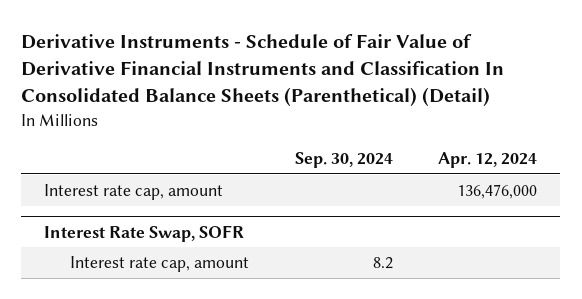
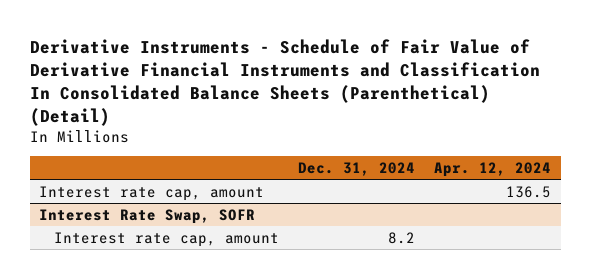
[294,152,393,169] Sep. 30, 2024 -> none
none -> [298,162,416,177] Dec. 31, 2024
[457,184,538,200] 136,476,000 -> [506,185,552,198] 136.5

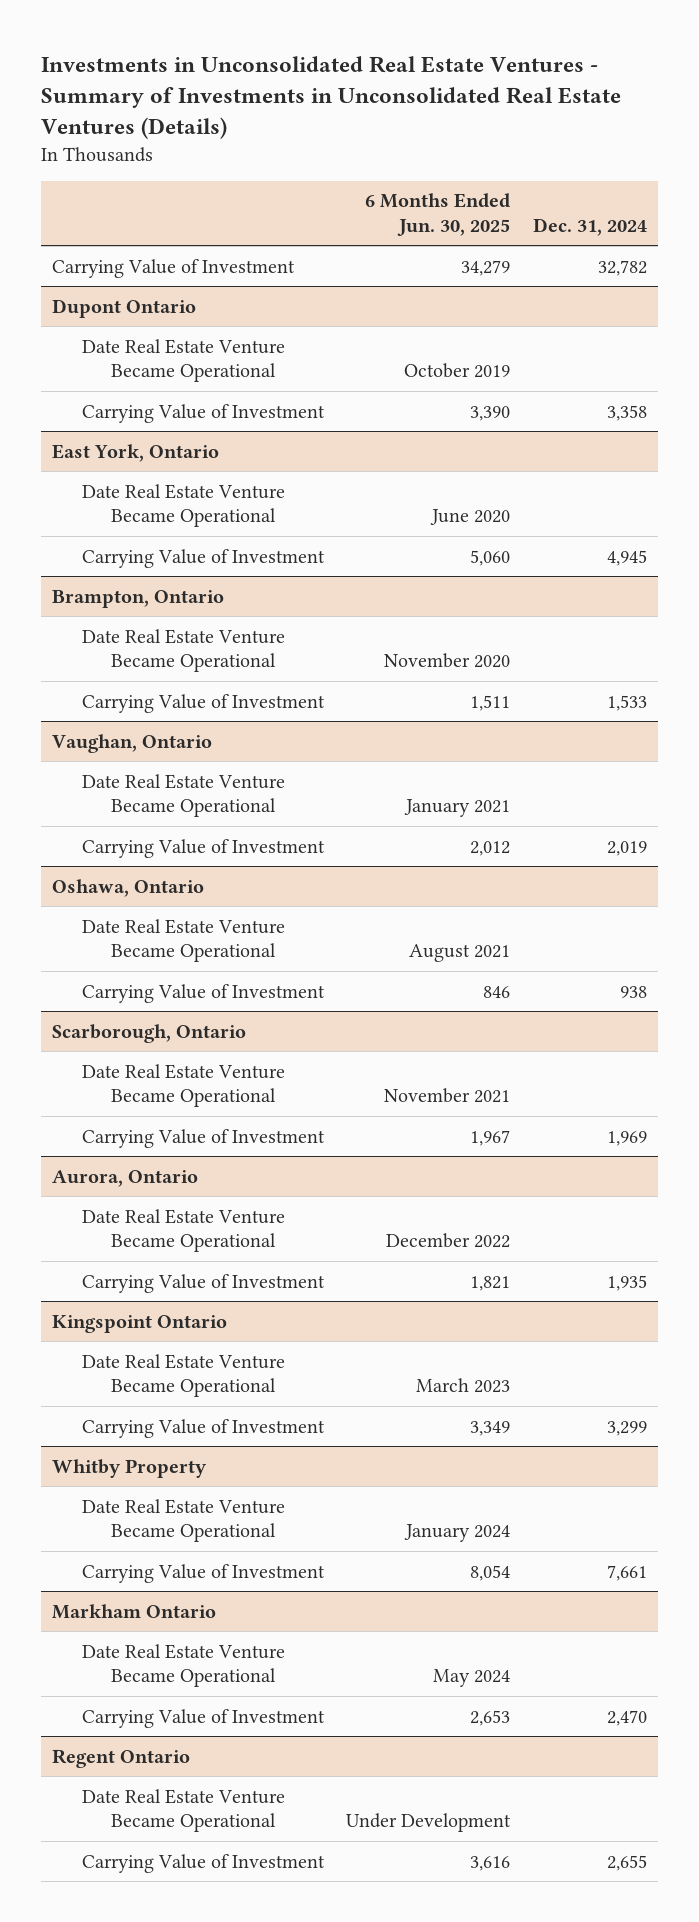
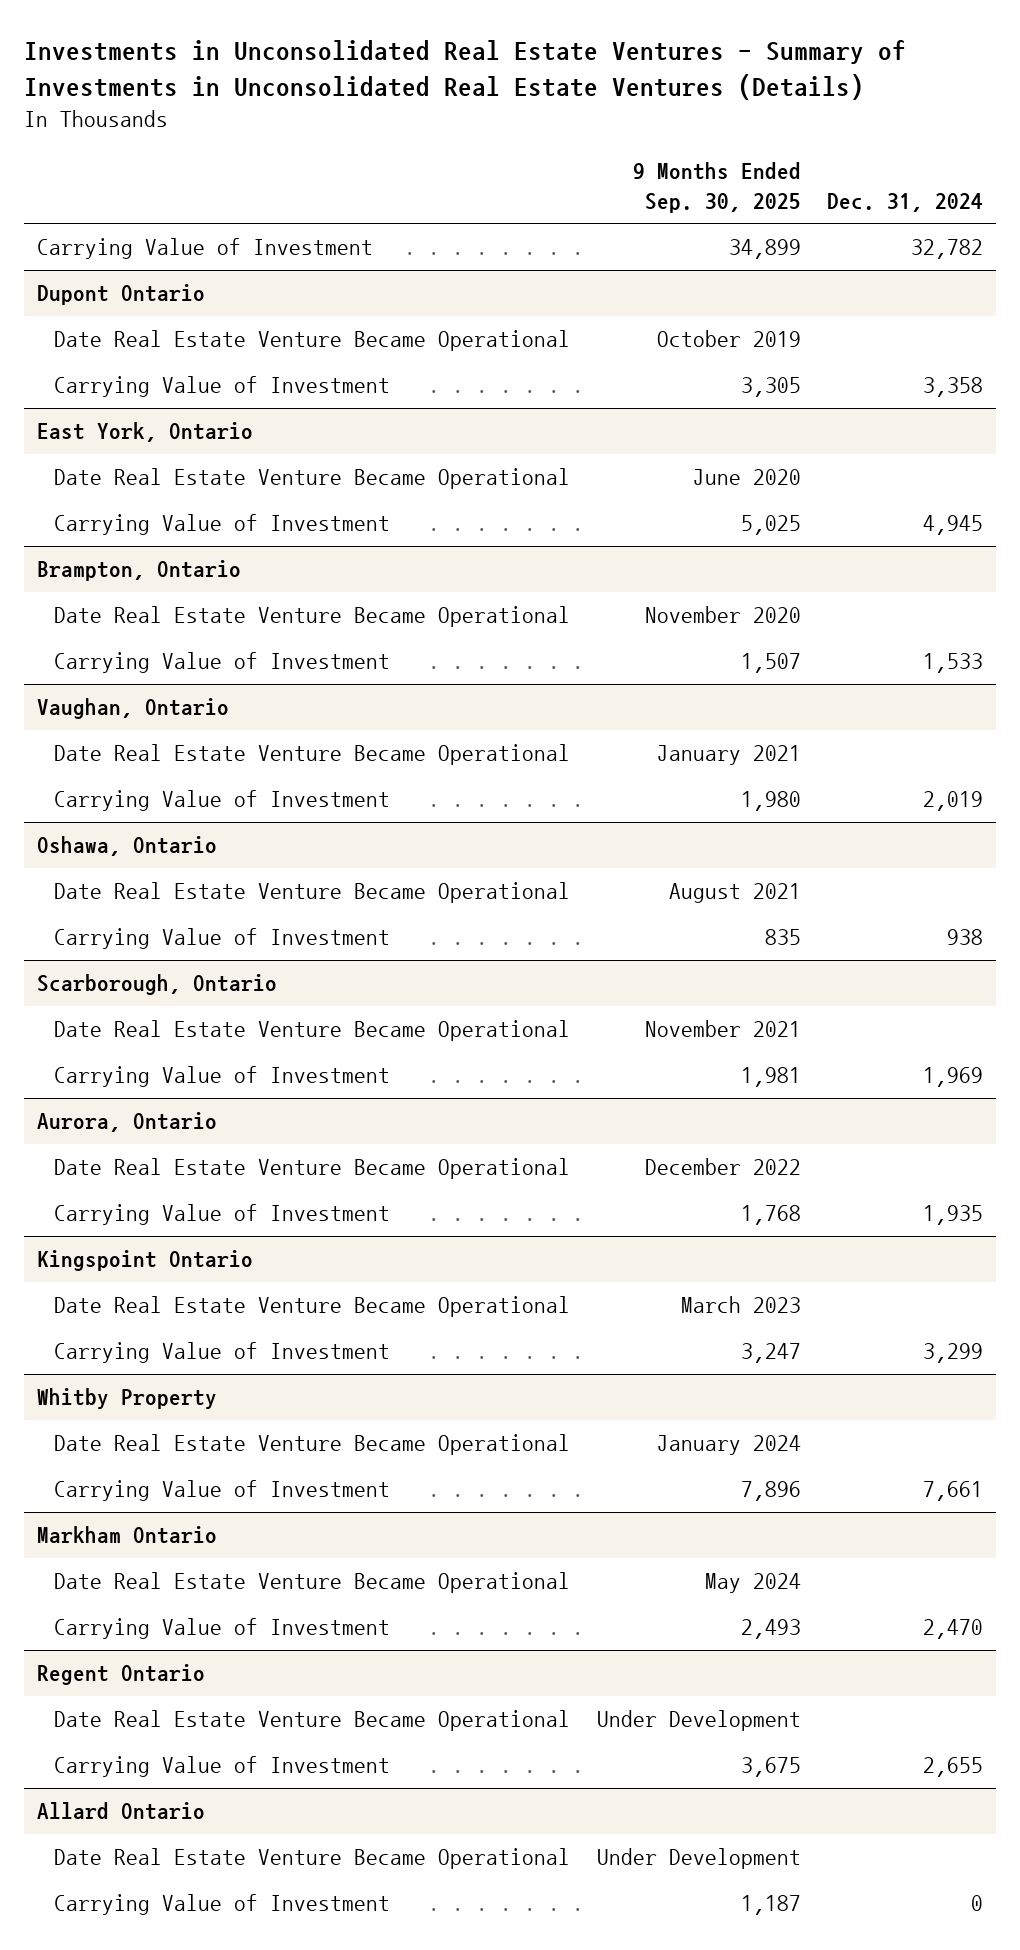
[365,193,511,236] 6 Months Ended Jun. 30, 2025 -> none
none -> [632,162,801,213] 9 Months Ended Sep. 30, 2025
none -> [37,1802,206,1821] Allard Ontario
none -> [54,1848,571,1870] Date Real Estate Venture Became Operational
none -> [54,1894,391,1916] Carrying Value of Investment

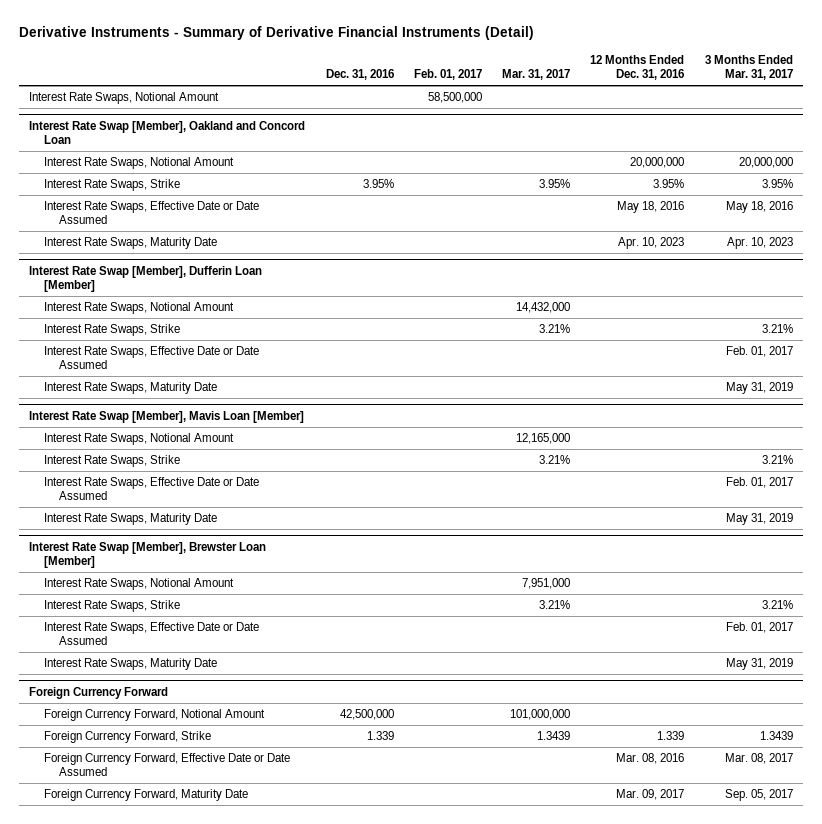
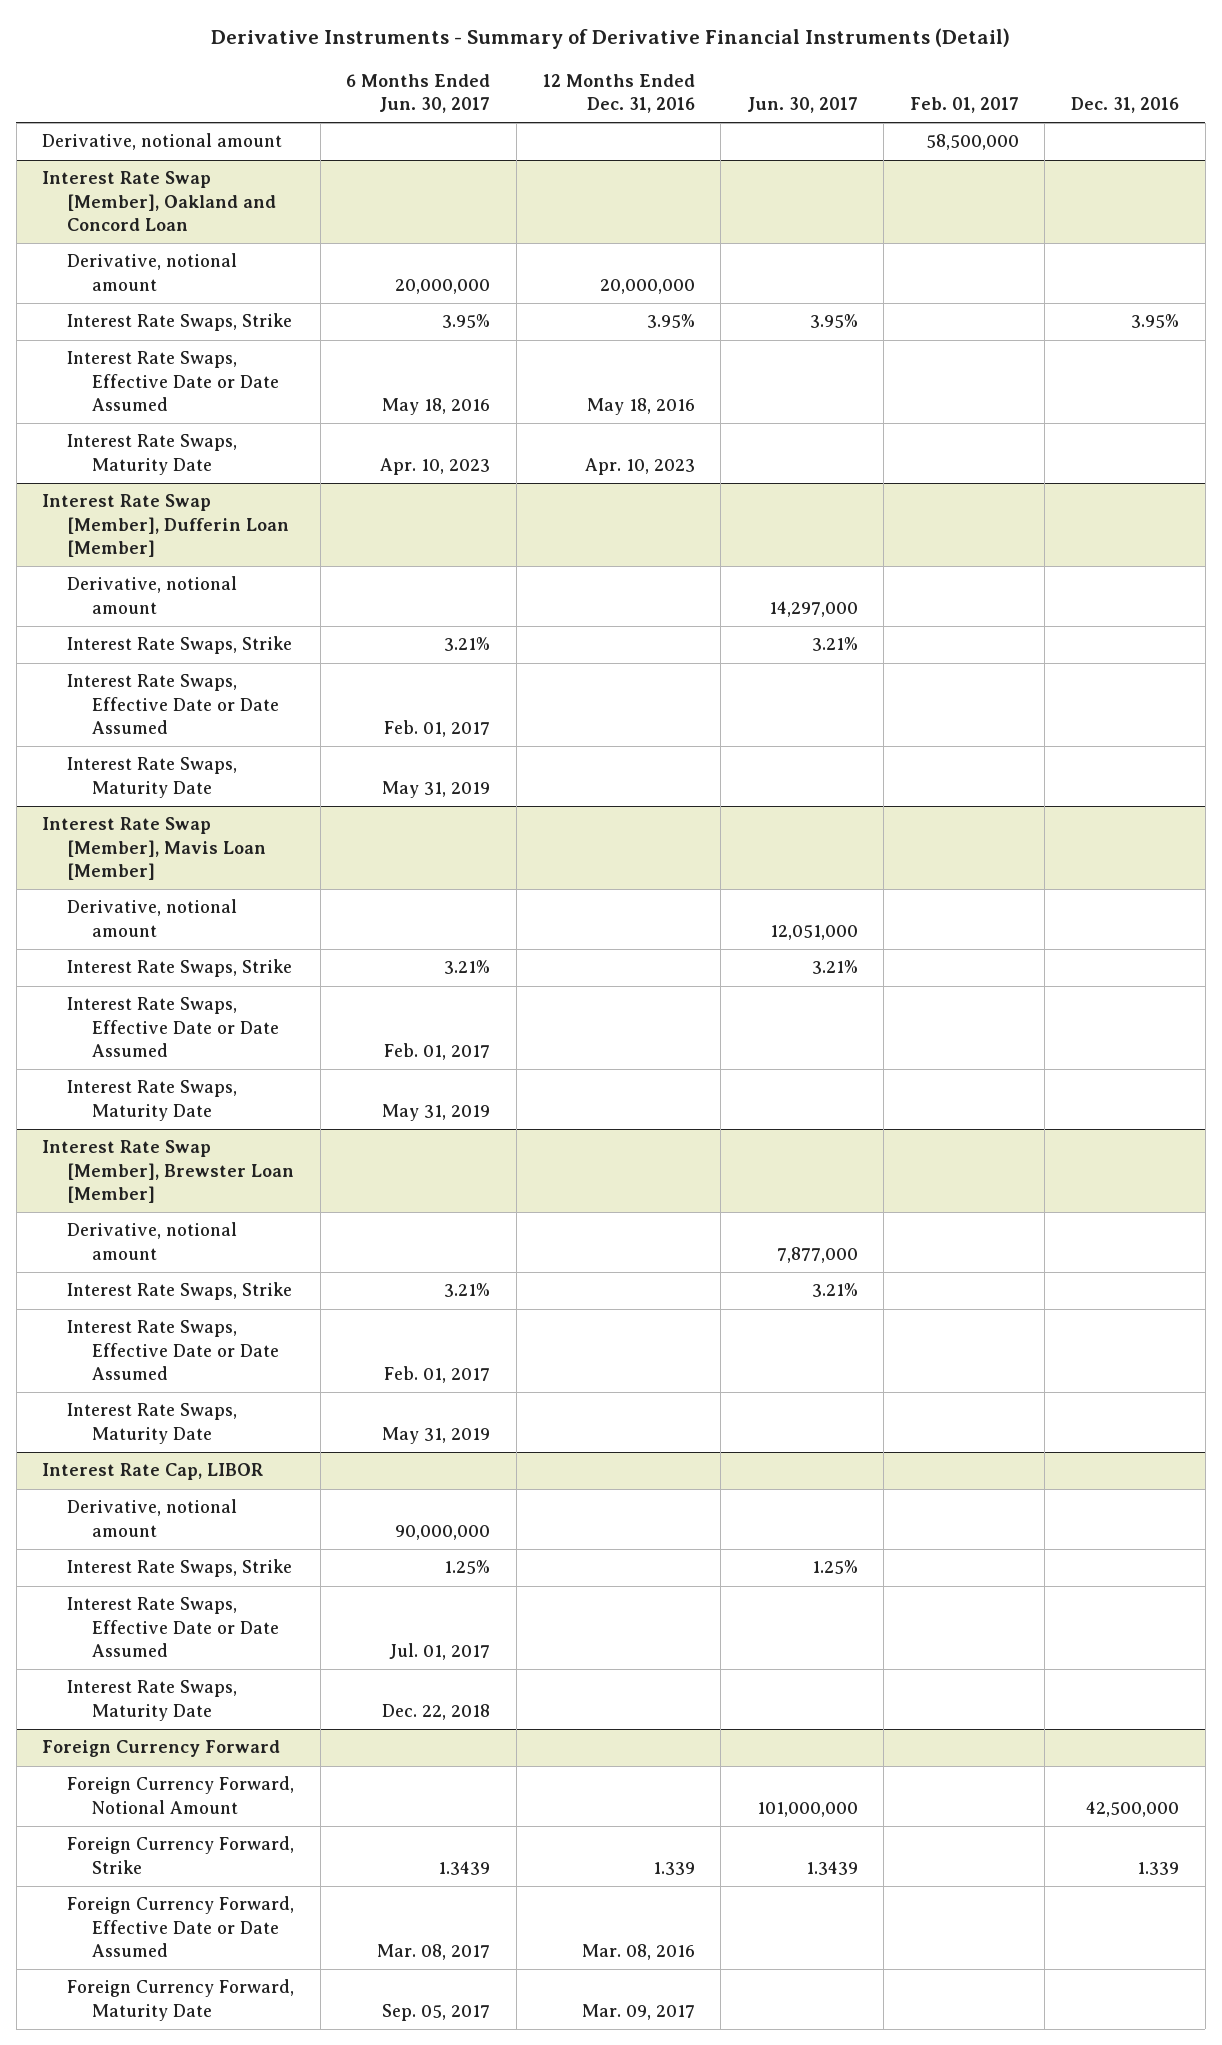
[502,69,571,81] Mar. 31, 2017 -> none
[704,55,793,81] 3 Months Ended Mar. 31, 2017 -> none
none -> [346,73,491,113] 6 Months Ended Jun. 30, 2017
none -> [746,96,858,113] Jun. 30, 2017
[29,92,220,105] Interest Rate Swaps, Notional Amount -> [42,133,283,151] Derivative, notional amount
[44,157,235,170] Interest Rate Swaps, Notional Amount -> [67,253,238,291] Derivative, notional amount
[44,302,235,315] Interest Rate Swaps, Notional Amount -> [67,576,238,614] Derivative, notional amount
[44,433,235,446] Interest Rate Swaps, Notional Amount -> [67,899,238,937] Derivative, notional amount
[44,578,235,591] Interest Rate Swaps, Notional Amount -> [67,1222,238,1260] Derivative, notional amount
none -> [42,1463,264,1481] Interest Rate Cap, LIBOR
none -> [67,1499,238,1537] Derivative, notional amount
none -> [67,1559,293,1578] Interest Rate Swaps, Strike
none -> [67,1597,280,1657] Interest Rate Swaps, Effective Date or Date Assumed
none -> [67,1680,238,1721] Interest Rate Swaps, Maturity Date

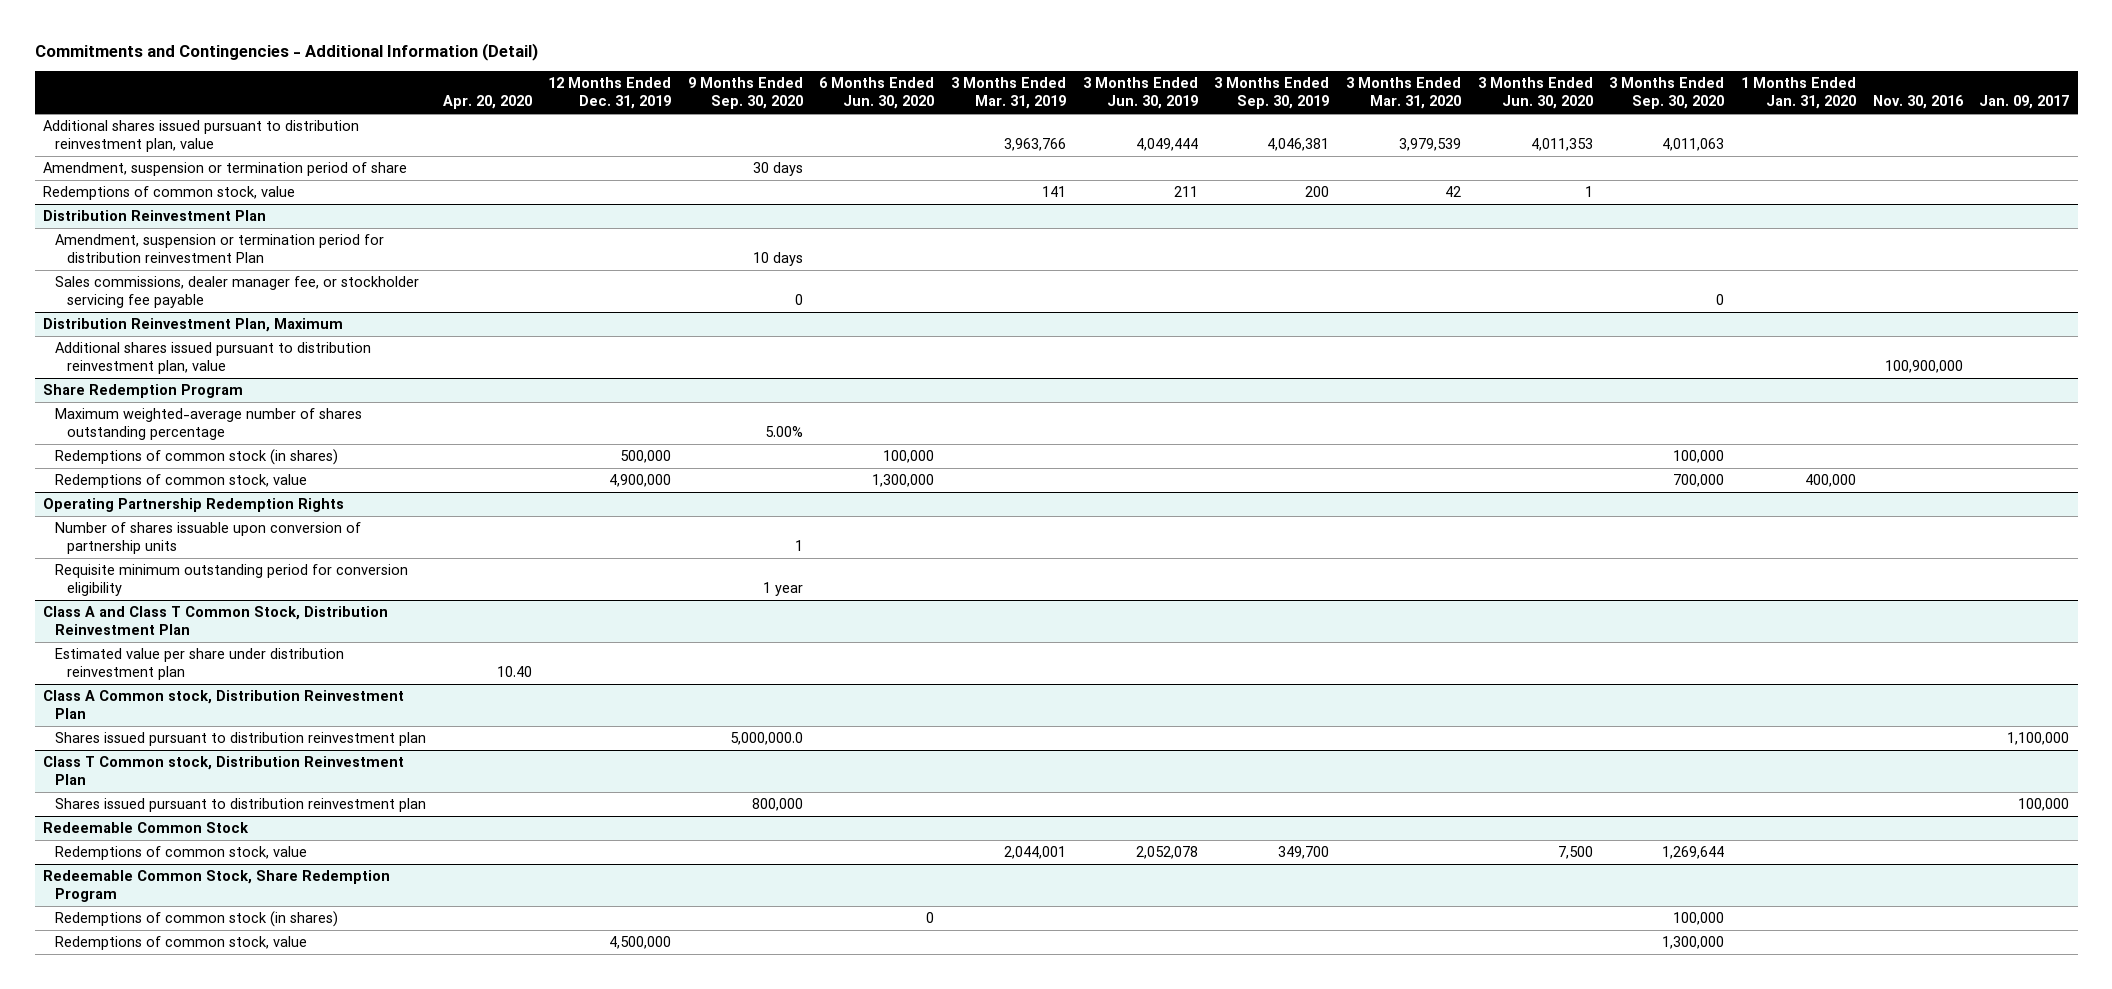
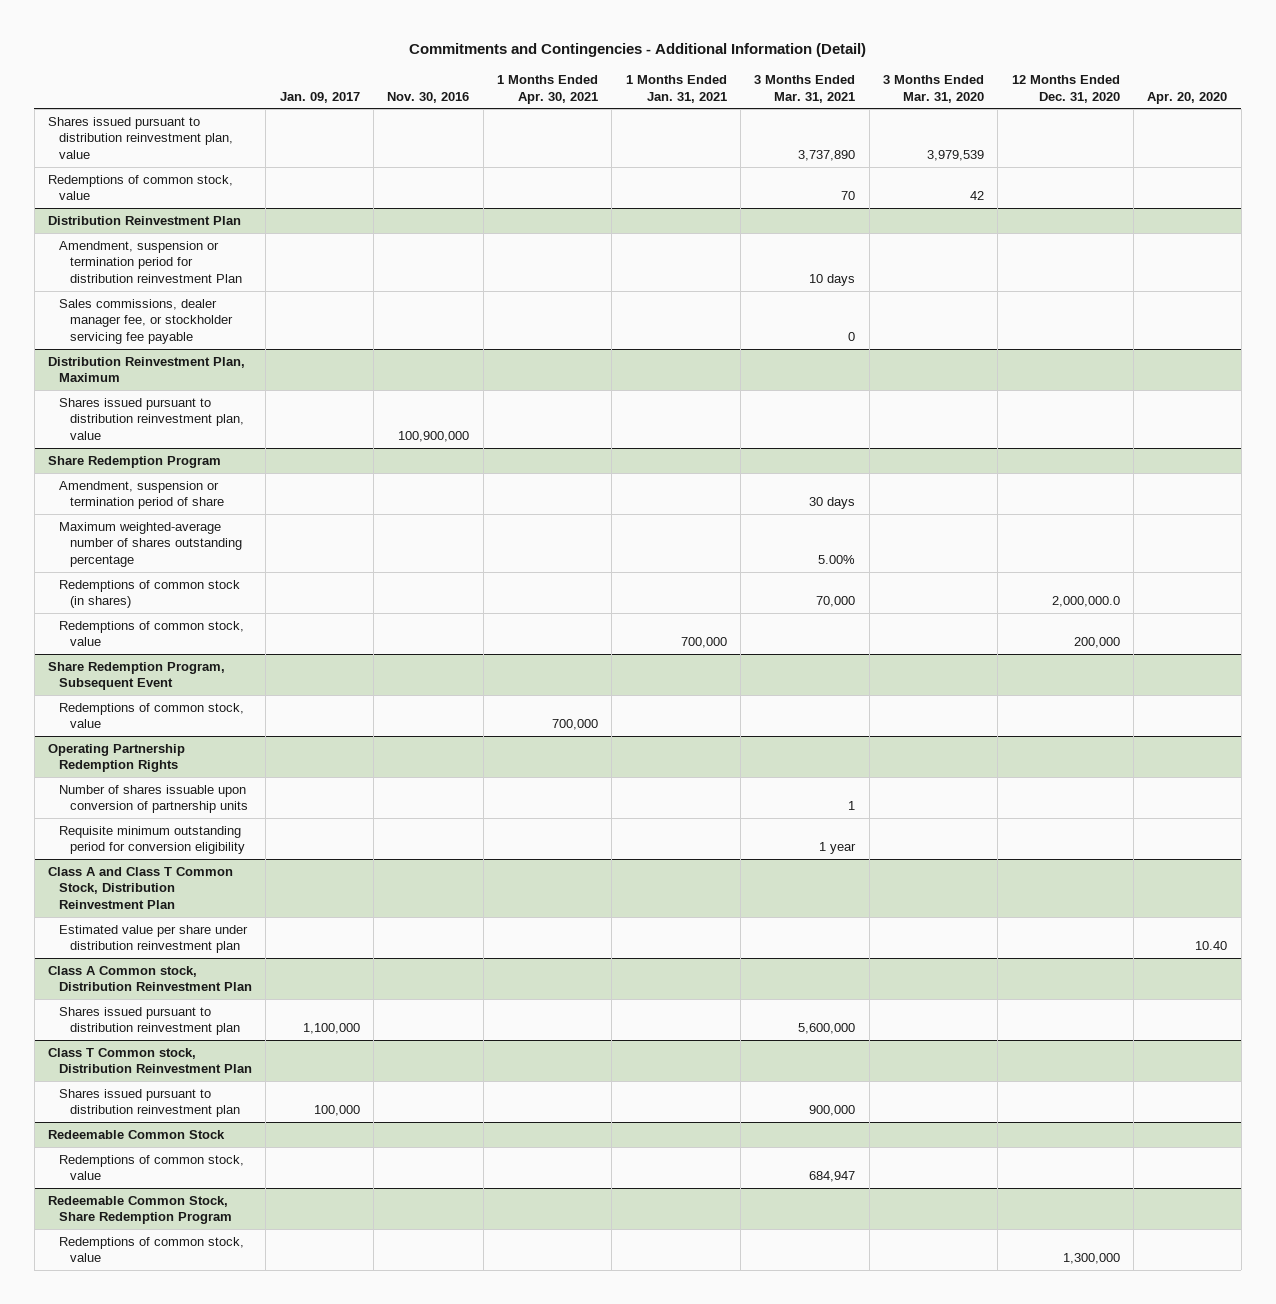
[548,77,672,110] 12 Months Ended Dec. 31, 2019 -> none
[687,77,803,110] 9 Months Ended Sep. 30, 2020 -> none
[819,77,935,110] 6 Months Ended Jun. 30, 2020 -> none
[951,77,1067,110] 3 Months Ended Mar. 31, 2019 -> none
[1082,77,1198,110] 3 Months Ended Jun. 30, 2019 -> none
[1214,77,1330,110] 3 Months Ended Sep. 30, 2019 -> none
[1477,77,1593,110] 3 Months Ended Jun. 30, 2020 -> none
[1609,77,1725,110] 3 Months Ended Sep. 30, 2020 -> none
[1740,77,1856,110] 1 Months Ended Jan. 31, 2020 -> none
none -> [497,75,599,104] 1 Months Ended Apr. 30, 2021
none -> [625,75,727,103] 1 Months Ended Jan. 31, 2021
none -> [754,75,856,103] 3 Months Ended Mar. 31, 2021
none -> [1011,75,1120,103] 12 Months Ended Dec. 31, 2020
[42,162,407,177] Amendment, suspension or termination period of share -> none
[42,120,359,153] Additional shares issued pursuant to distribution reinvestment plan, value -> [48,116,233,159] Shares issued pursuant to distribution reinvestment plan, value
[54,342,371,375] Additional shares issued pursuant to distribution reinvestment plan, value -> [58,397,244,440] Shares issued pursuant to distribution reinvestment plan, value
none -> [58,480,224,510] Amendment, suspension or termination period of share
none -> [48,661,226,691] Share Redemption Program, Subsequent Event
none -> [58,702,244,729] Redemptions of common stock, value
[54,911,338,928] Redemptions of common stock (in shares) -> none

